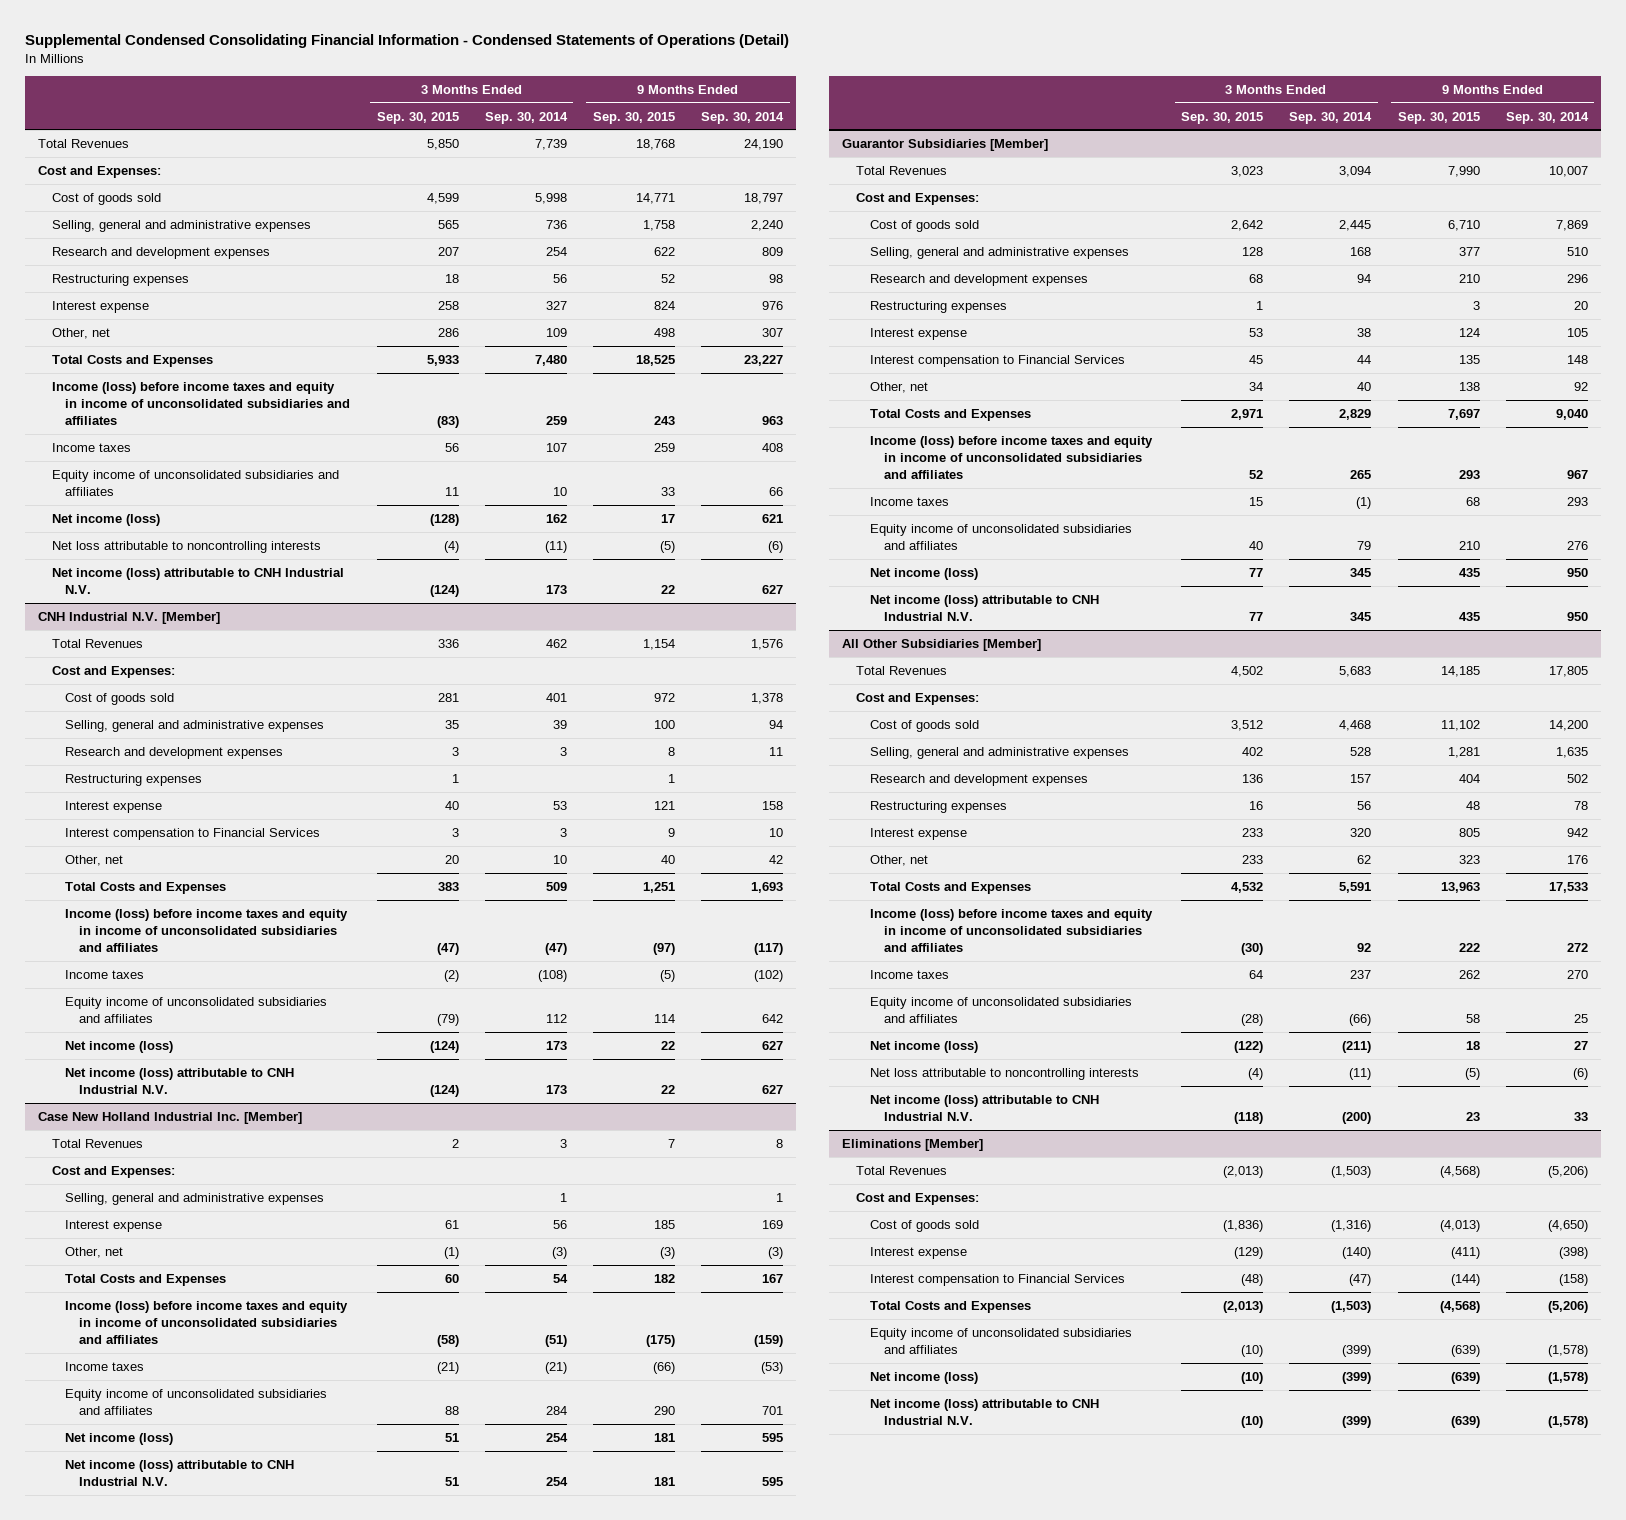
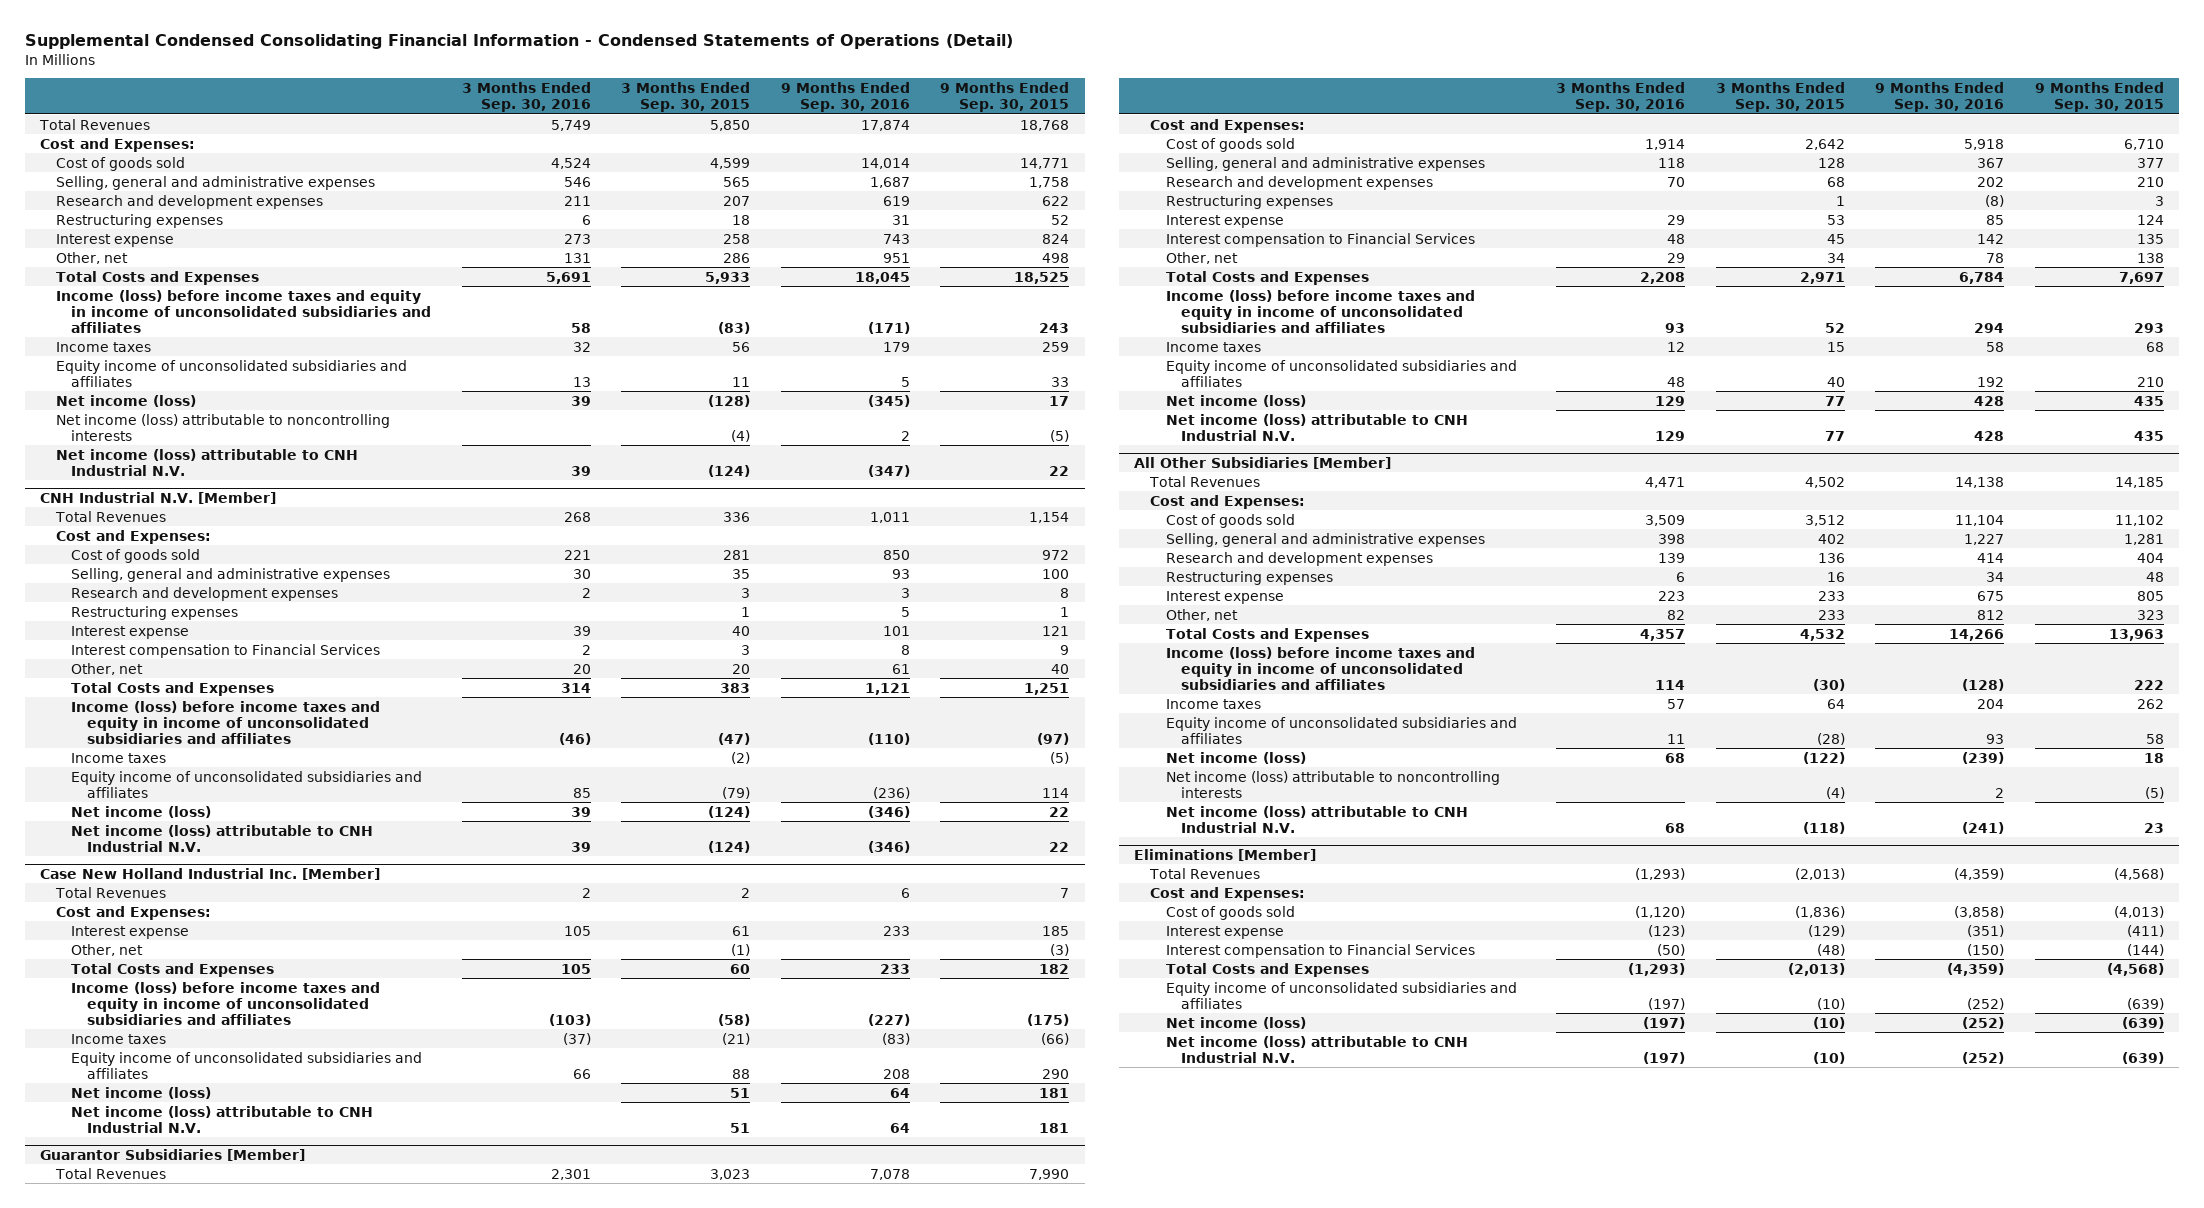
[484,111,568,124] Sep. 30, 2014 -> none
[701,111,785,124] Sep. 30, 2014 -> none
none -> [461,82,591,113] 3 Months Ended Sep. 30, 2016
none -> [780,82,910,113] 9 Months Ended Sep. 30, 2016
[51,540,321,553] Net loss attributable to noncontrolling interests -> [55,413,390,441] Net income (loss) attributable to noncontrolling interests
[65,1192,325,1205] Selling, general and administrative expenses -> none
[869,1067,1139,1080] Net loss attributable to noncontrolling interests -> [1165,770,1500,798] Net income (loss) attributable to noncontrolling interests

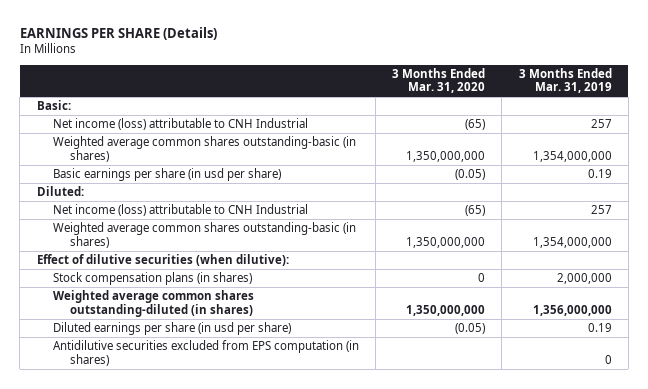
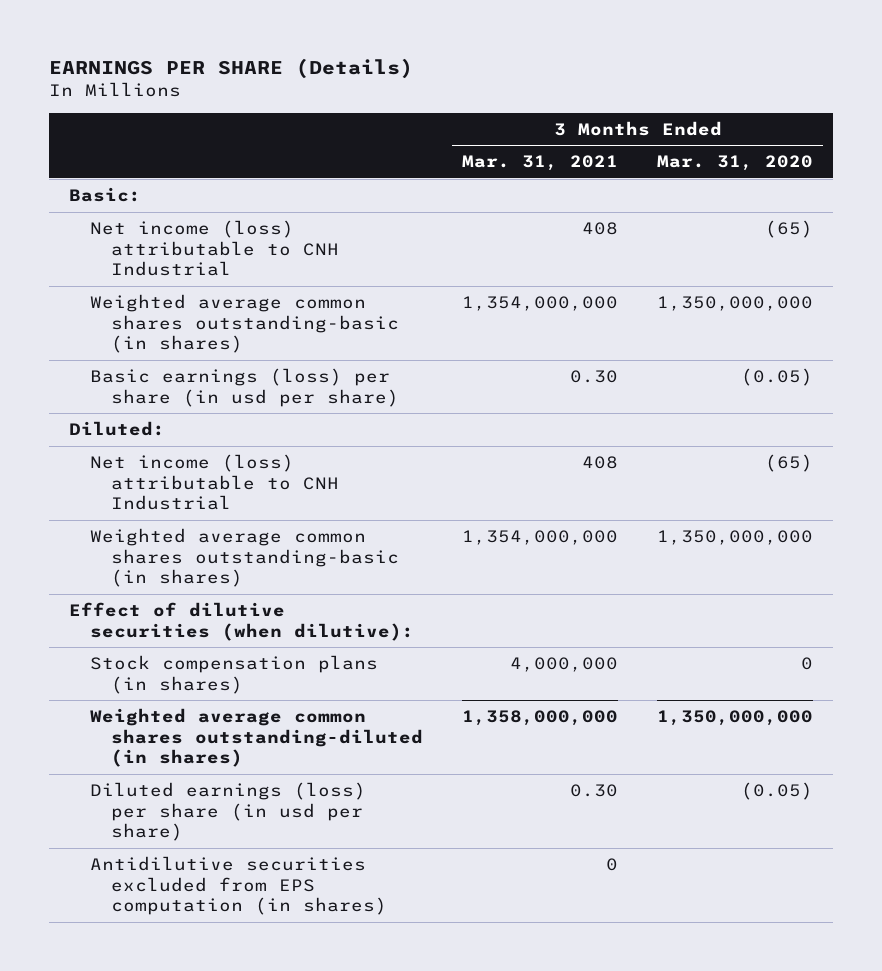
[518,67,612,94] 3 Months Ended Mar. 31, 2019 -> none
none -> [462,155,619,172] Mar. 31, 2021
[53,168,282,182] Basic earnings per share (in usd per share) -> [89,367,399,407] Basic earnings (loss) per share (in usd per share)
[53,322,292,336] Diluted earnings per share (in usd per share) -> [89,781,366,842] Diluted earnings (loss) per share (in usd per share)

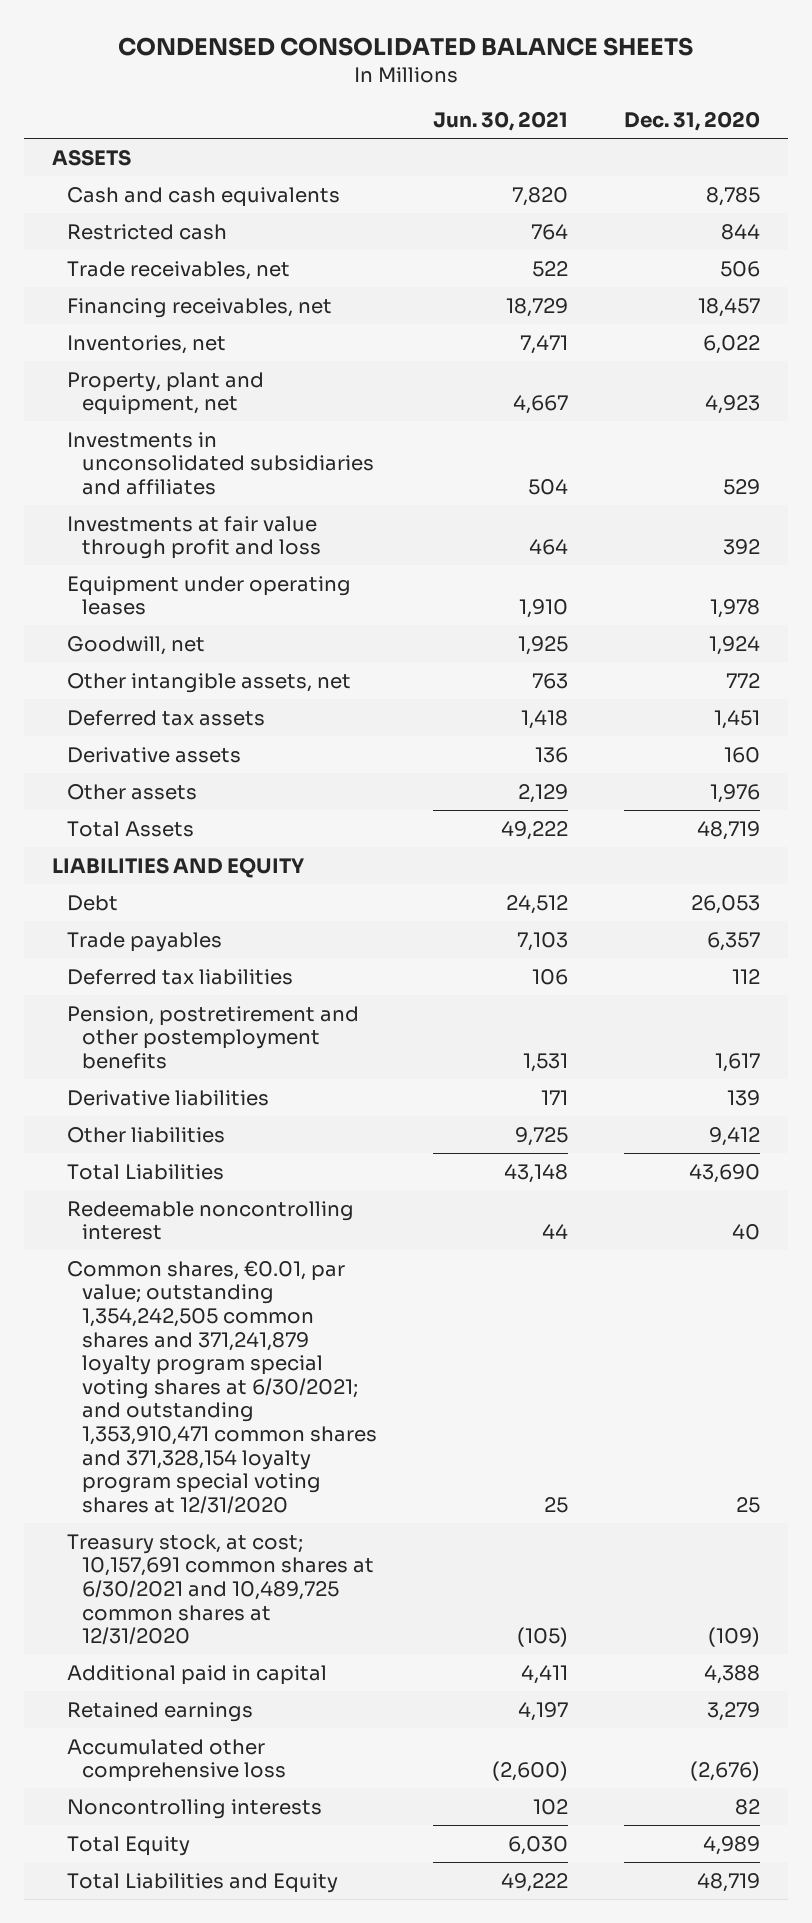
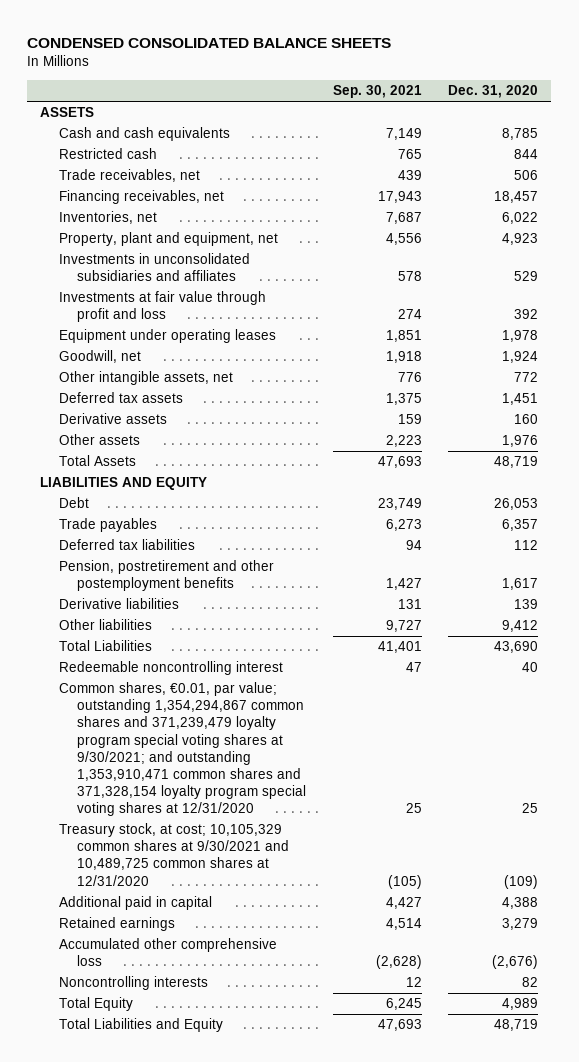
[433,111,569,132] Jun. 30, 2021 -> none
none -> [332,85,422,99] Sep. 30, 2021
[67,1260,378,1514] Common shares, €0.01, par value; outstanding 1,354,242,505 common shares and 371,241,879 loyalty program special voting shares at 6/30/2021; and outstanding 1,353,910,471 common shares and 371,328,154 loyalty program special voting shares at 12/31/2020 -> [58,682,306,816] Common shares, €0.01, par value; outstanding 1,354,294,867 common shares and 371,239,479 loyalty program special voting shares at 9/30/2021; and outstanding 1,353,910,471 common shares and 371,328,154 loyalty program special voting shares at 12/31/2020
[67,1533,375,1646] Treasury stock, at cost; 10,157,691 common shares at 6/30/2021 and 10,489,725 common shares at 12/31/2020 -> [58,823,289,886] Treasury stock, at cost; 10,105,329 common shares at 9/30/2021 and 10,489,725 common shares at 12/31/2020

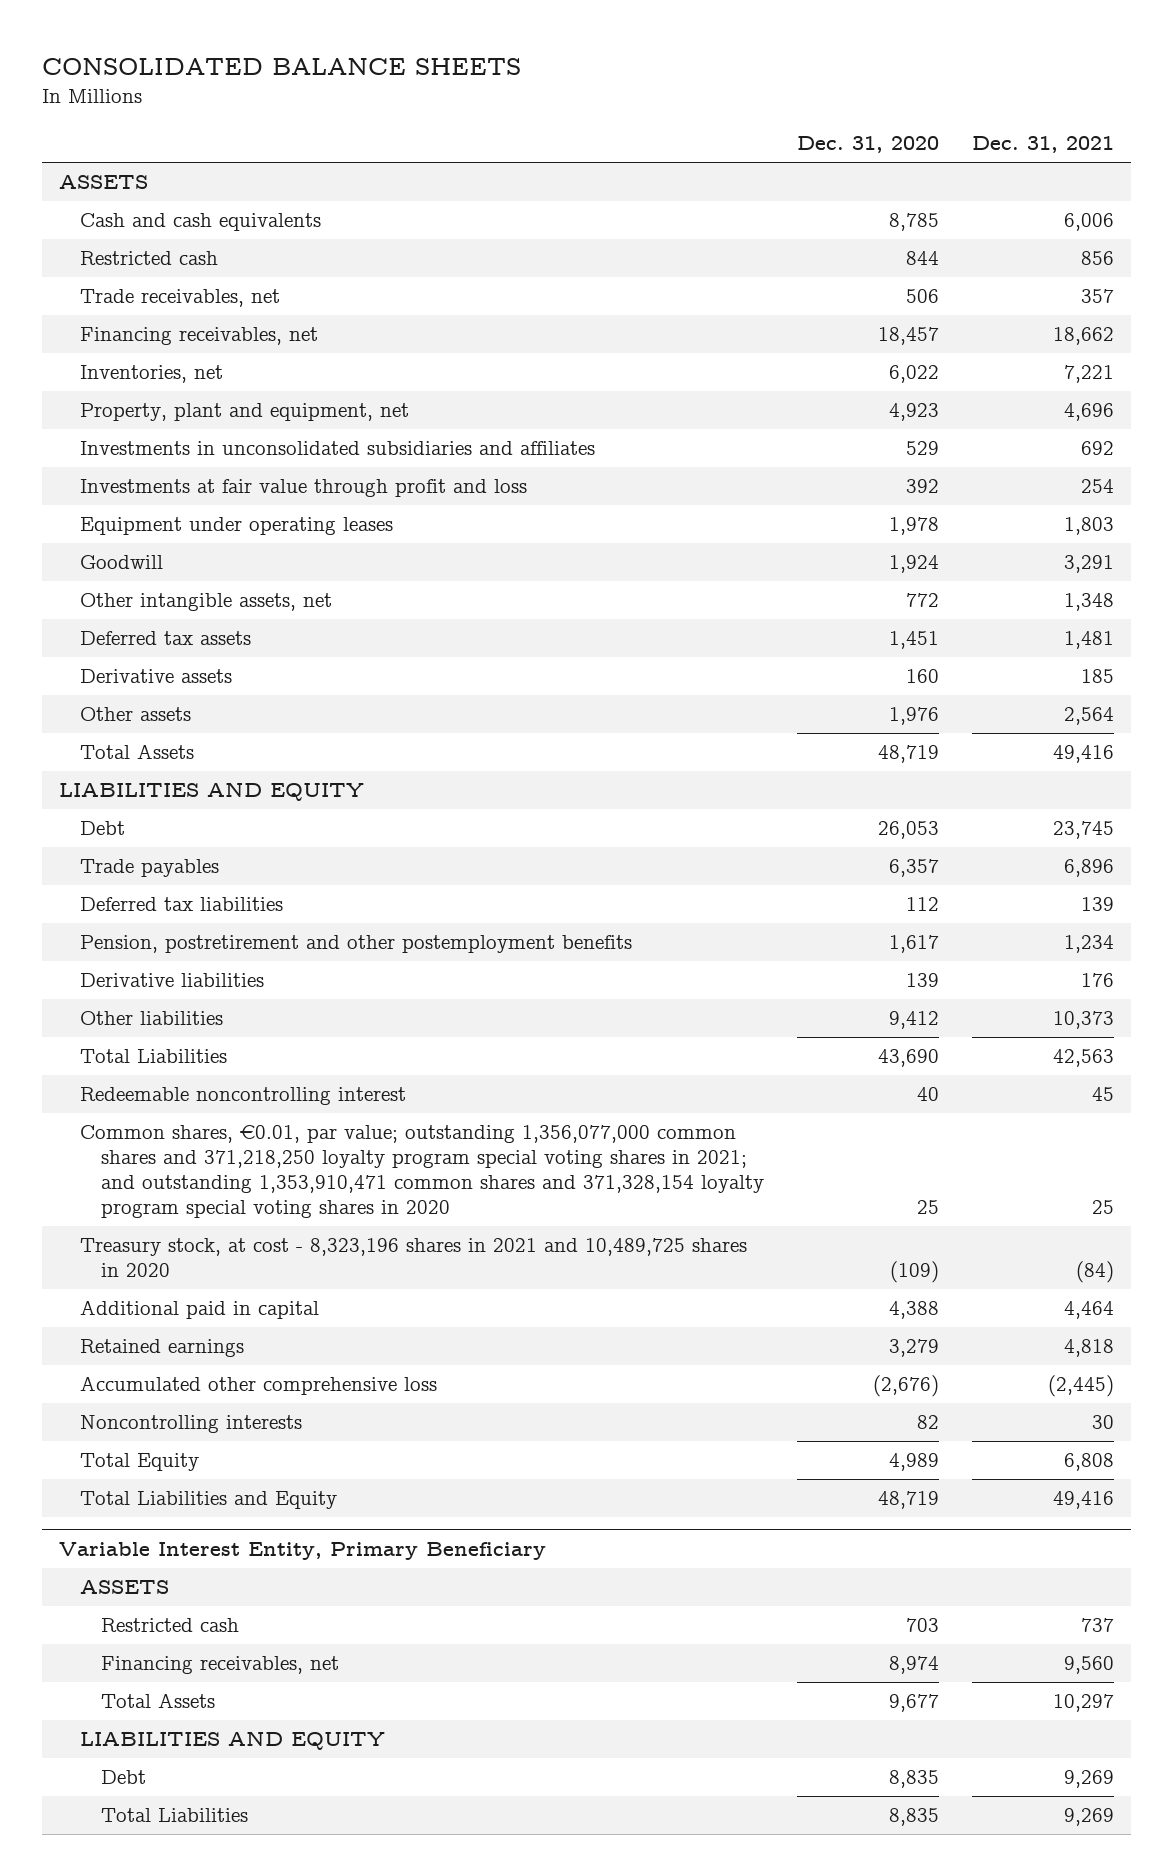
[27,38,392,49] CONDENSED CONSOLIDATED BALANCE SHEETS -> [42,57,522,75] CONSOLIDATED BALANCE SHEETS
[332,85,422,99] Sep. 30, 2021 -> none
none -> [972,136,1115,154] Dec. 31, 2021
[58,350,141,364] Goodwill, net -> [79,555,163,570] Goodwill
[58,682,306,816] Common shares, €0.01, par value; outstanding 1,354,294,867 common shares and 371,239,479 loyalty program special voting shares at 9/30/2021; and outstanding 1,353,910,471 common shares and 371,328,154 loyalty program special voting shares at 12/31/2020 -> [79,1125,764,1218] Common shares, €0.01, par value; outstanding 1,356,077,000 common shares and 371,218,250 loyalty program special voting shares in 2021; and outstanding 1,353,910,471 common shares and 371,328,154 loyalty program special voting shares in 2020
[58,823,289,886] Treasury stock, at cost; 10,105,329 common shares at 9/30/2021 and 10,489,725 common shares at 12/31/2020 -> [79,1238,747,1278] Treasury stock, at cost - 8,323,196 shares in 2021 and 10,489,725 shares in 2020
none -> [58,1541,546,1560] Variable Interest Entity, Primary Beneficiary
none -> [79,1580,169,1595] ASSETS
none -> [100,1618,239,1633] Restricted cash
none -> [100,1656,339,1675] Financing receivables, net
none -> [100,1693,215,1709] Total Assets
none -> [79,1731,385,1751] LIABILITIES AND EQUITY
none -> [100,1770,146,1785] Debt
none -> [100,1808,248,1823] Total Liabilities

